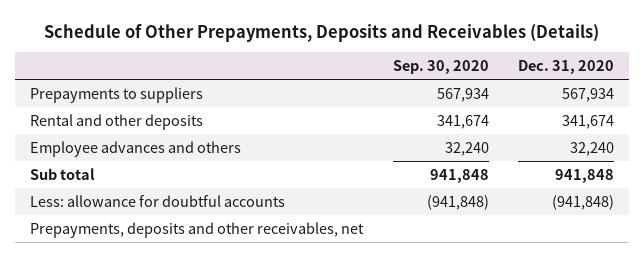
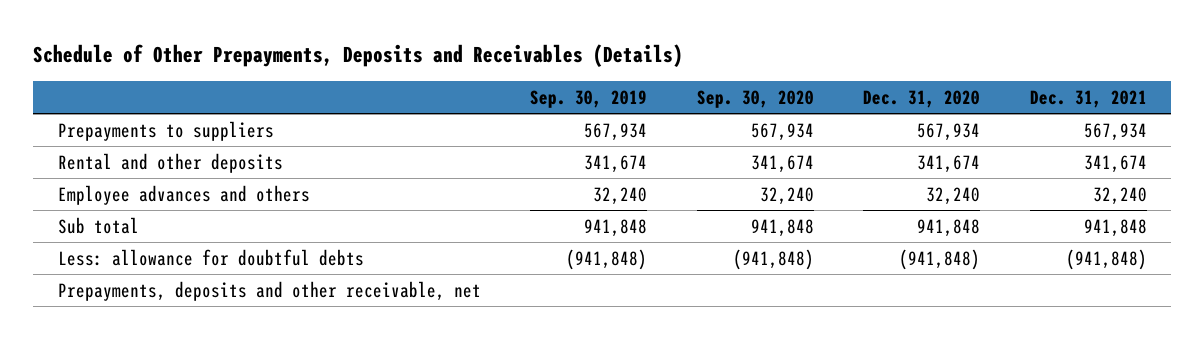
none -> [530,89,648,108] Sep. 30, 2019
none -> [1029,89,1147,108] Dec. 31, 2021
[29,194,285,207] Less: allowance for doubtful accounts -> [57,248,364,266] Less: allowance for doubtful debts
[29,221,364,238] Prepayments, deposits and other receivables, net -> [57,280,481,301] Prepayments, deposits and other receivable, net

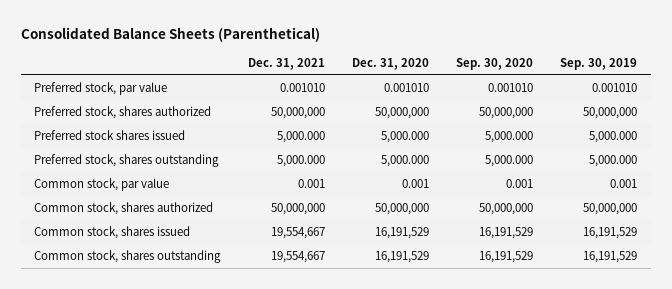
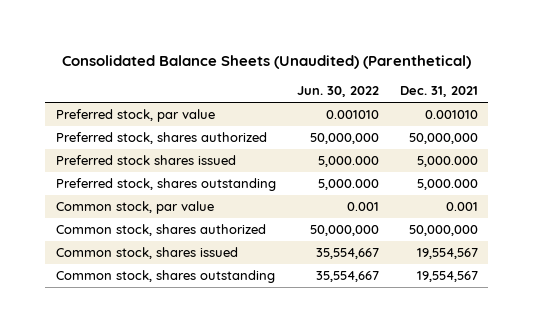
[20,26,320,42] Consolidated Balance Sheets (Parenthetical) -> [61,54,471,69] Consolidated Balance Sheets (Unaudited) (Parenthetical)
[351,58,429,71] Dec. 31, 2020 -> none
[456,58,534,71] Sep. 30, 2020 -> none
[560,58,638,71] Sep. 30, 2019 -> none
none -> [296,86,379,98] Jun. 30, 2022
[270,227,325,240] 19,554,667 -> [416,248,478,260] 19,554,567
[270,251,325,264] 19,554,667 -> [416,271,478,283] 19,554,567

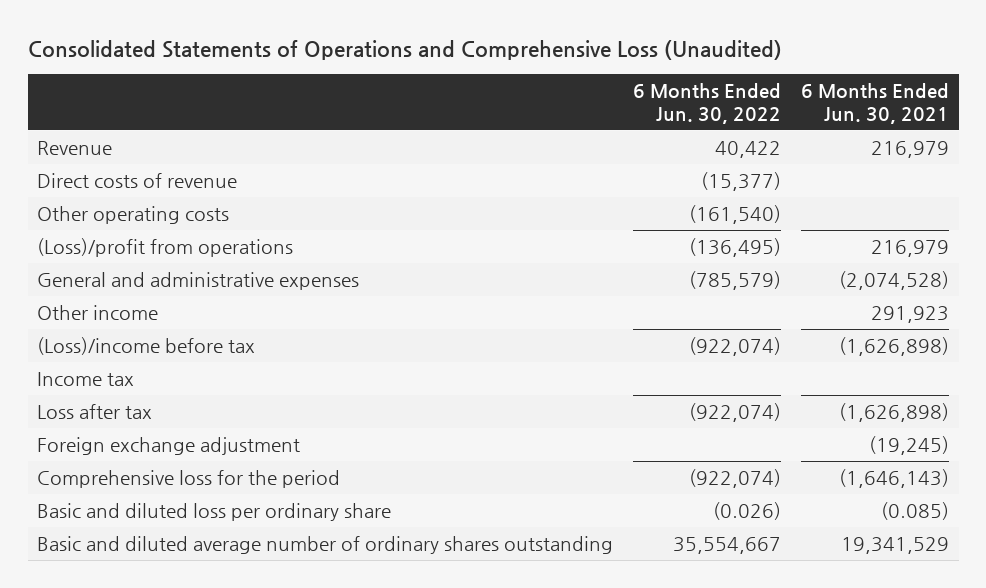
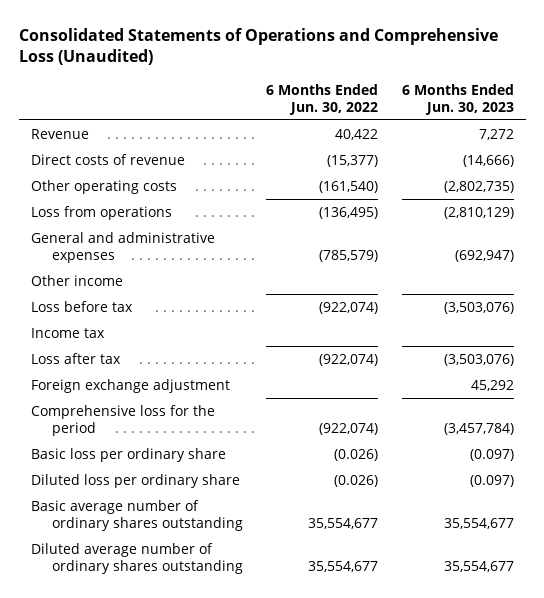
[801,83,950,124] 6 Months Ended Jun. 30, 2021 -> none
none -> [401,83,514,115] 6 Months Ended Jun. 30, 2023
[37,238,294,258] (Loss)/profit from operations -> [30,206,172,221] Loss from operations
[37,337,256,356] (Loss)/income before tax -> [30,301,133,313] Loss before tax
[37,503,392,522] Basic and diluted loss per ordinary share -> [30,448,226,463] Basic loss per ordinary share
none -> [30,474,240,489] Diluted loss per ordinary share
[37,536,614,555] Basic and diluted average number of ordinary shares outstanding -> [30,500,244,532] Basic average number of ordinary shares outstanding
[673,537,782,555] 35,554,667 -> [308,518,379,530] 35,554,677
none -> [30,543,244,575] Diluted average number of ordinary shares outstanding

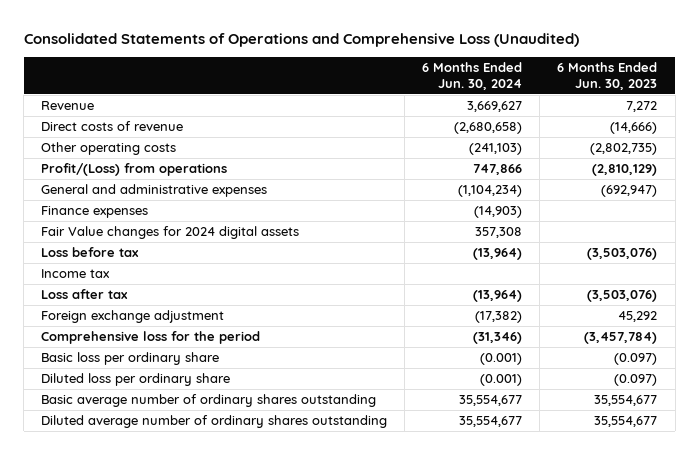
[266,83,379,115] 6 Months Ended Jun. 30, 2022 -> none
none -> [422,61,523,90] 6 Months Ended Jun. 30, 2024
[30,206,172,221] Loss from operations -> [41,163,228,177] Profit/(Loss) from operations
[30,275,123,287] Other income -> [41,206,149,219] Finance expenses
none -> [41,226,300,240] Fair Value changes for 2024 digital assets

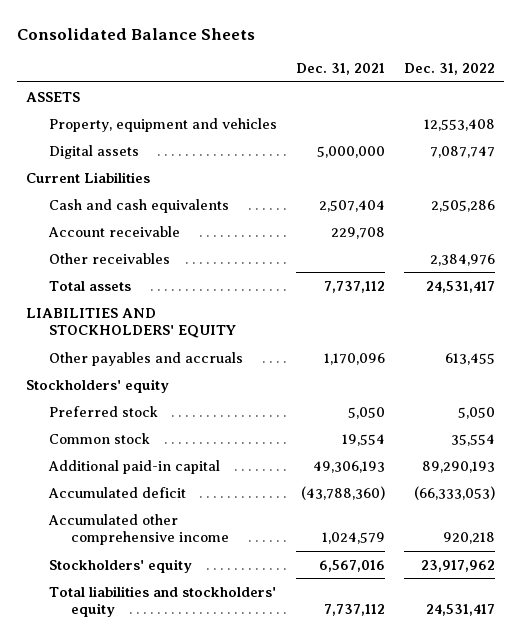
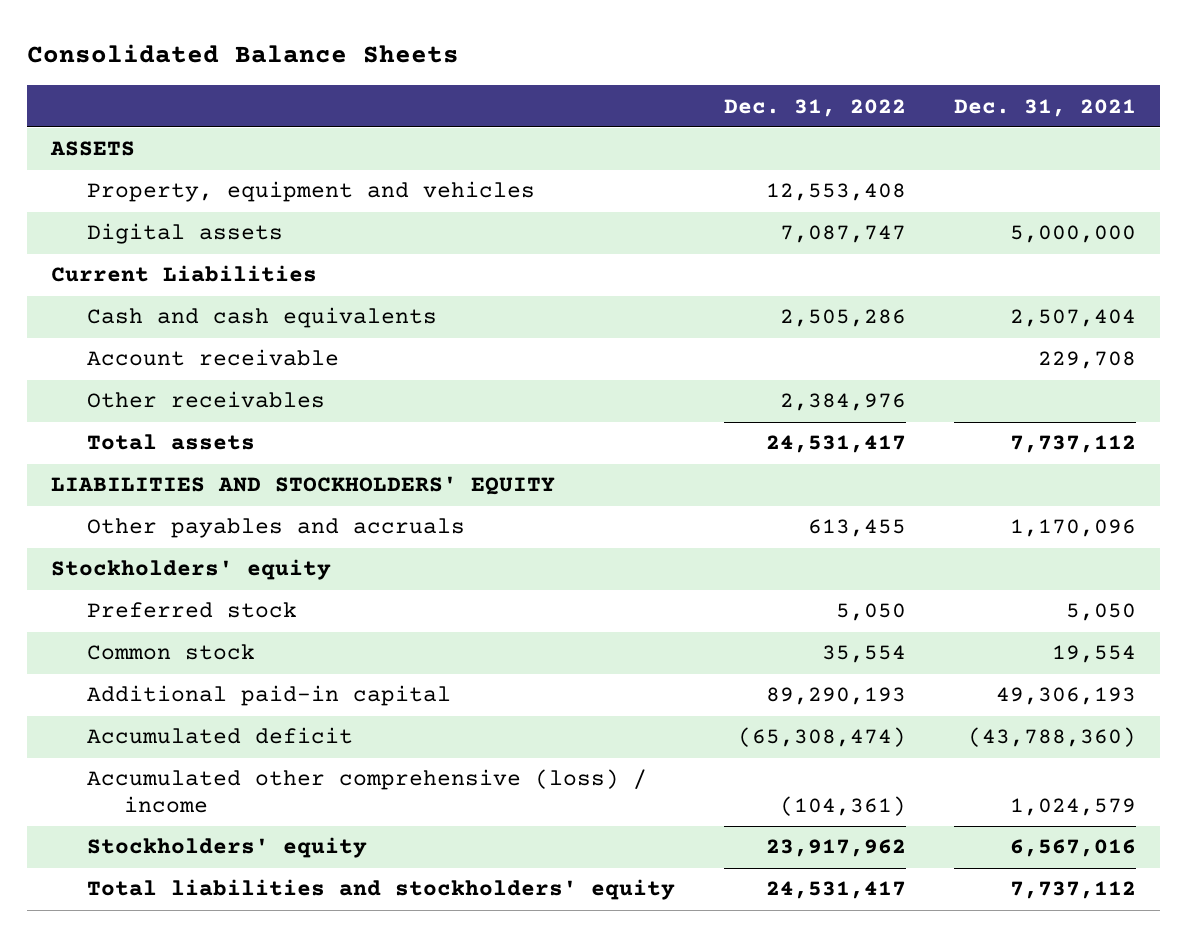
[413,485,495,500] (66,333,053) -> [737,727,906,748] (65,308,474)
[47,513,229,546] Accumulated other comprehensive income -> [87,769,648,813] Accumulated other comprehensive (loss) / income
[442,532,495,545] 920,218 -> [779,795,906,816] (104,361)

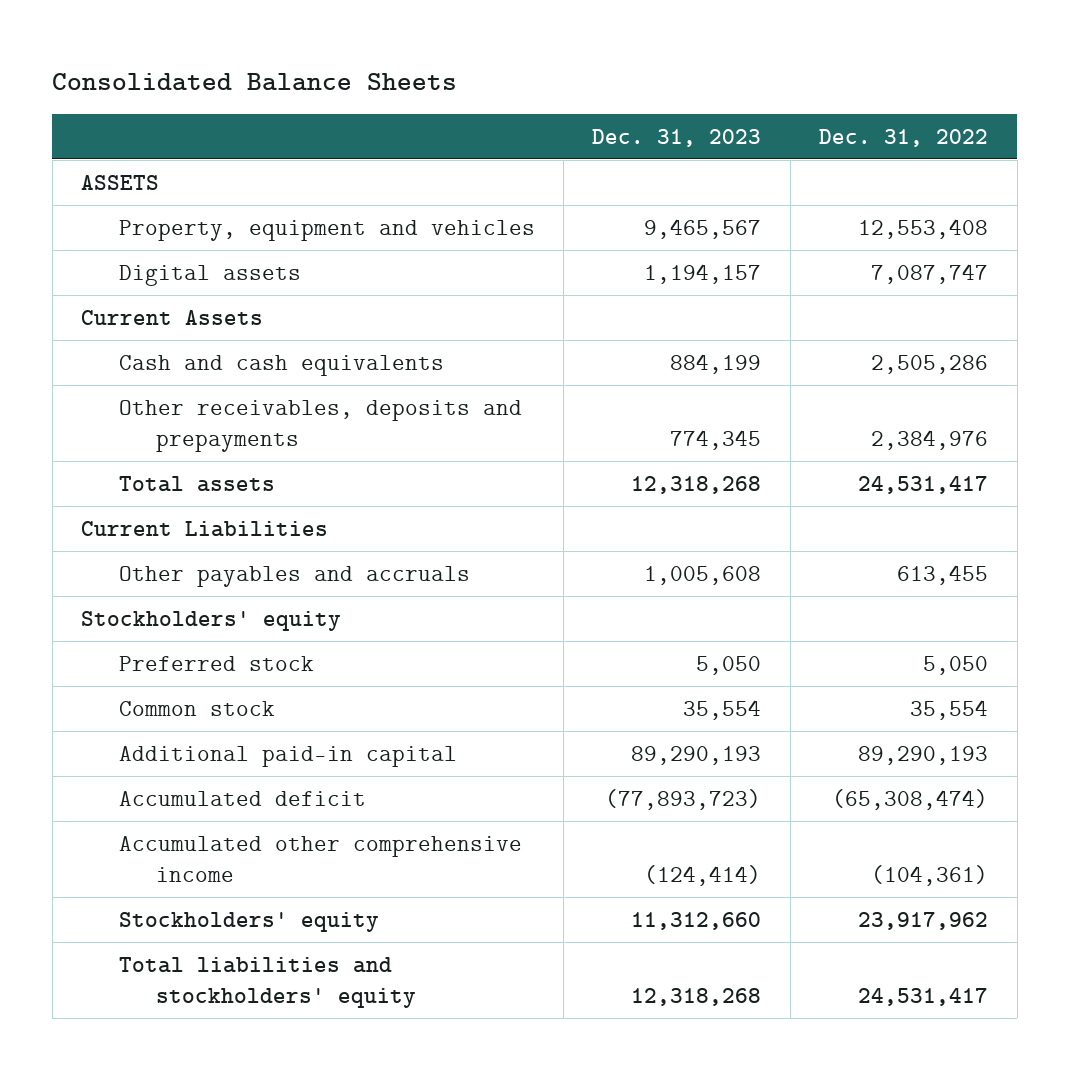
[954,98,1137,117] Dec. 31, 2021 -> none
none -> [592,128,762,147] Dec. 31, 2023
none -> [81,309,264,325] Current Assets
[87,349,340,367] Account receivable -> none
[87,391,326,409] Other receivables -> [118,399,522,453] Other receivables, deposits and prepayments
[51,476,556,496] LIABILITIES AND STOCKHOLDERS' EQUITY -> none
[51,265,318,283] Current Liabilities -> [81,520,329,537] Current Liabilities
[87,769,648,813] Accumulated other comprehensive (loss) / income -> [118,835,522,883] Accumulated other comprehensive income

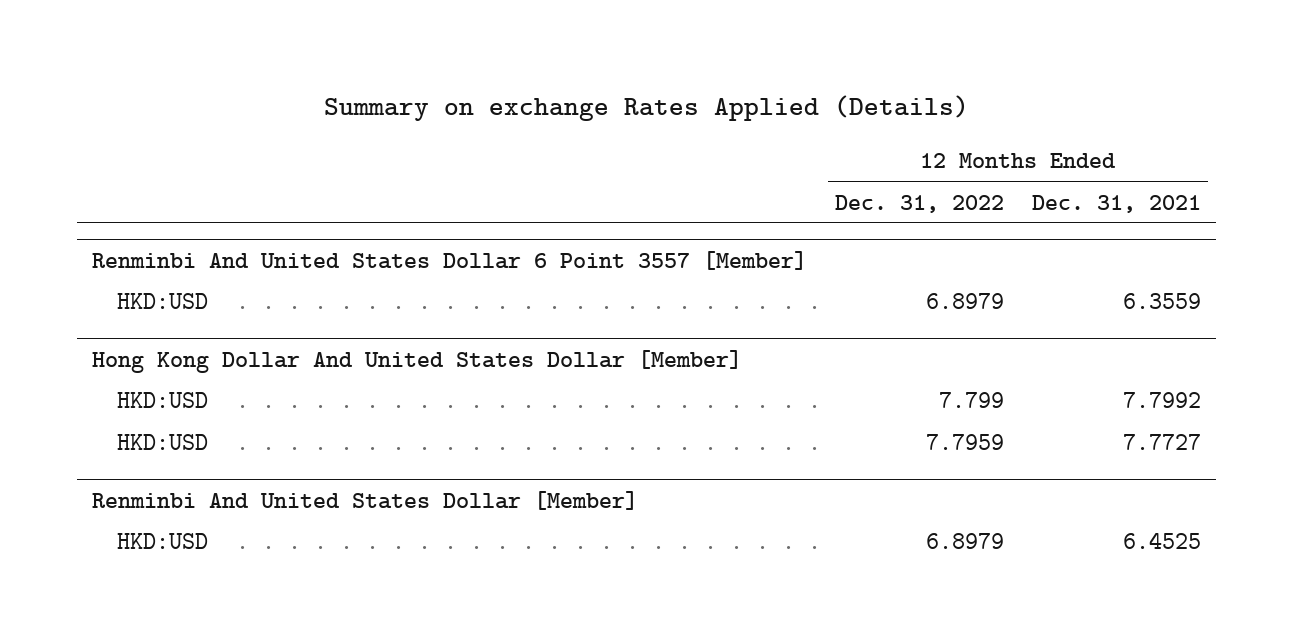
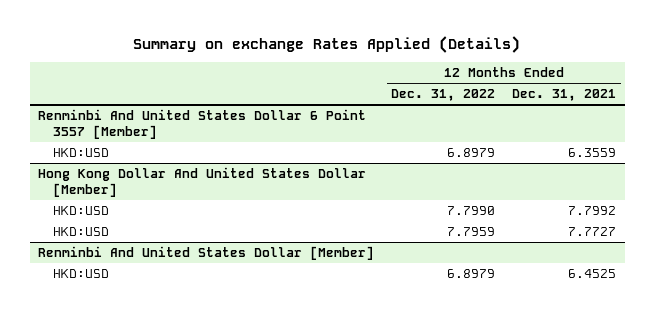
[939,392,1005,409] 7.799 -> [447,206,496,216] 7.7990

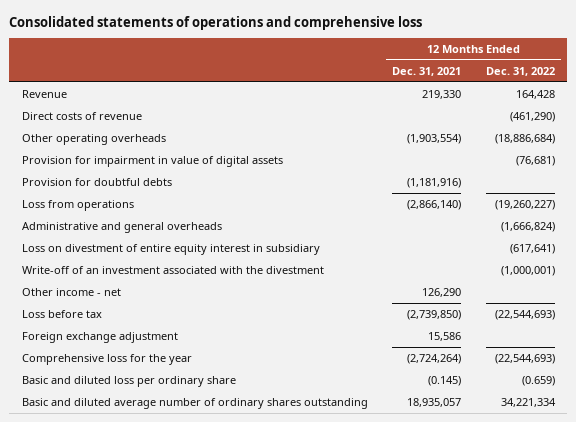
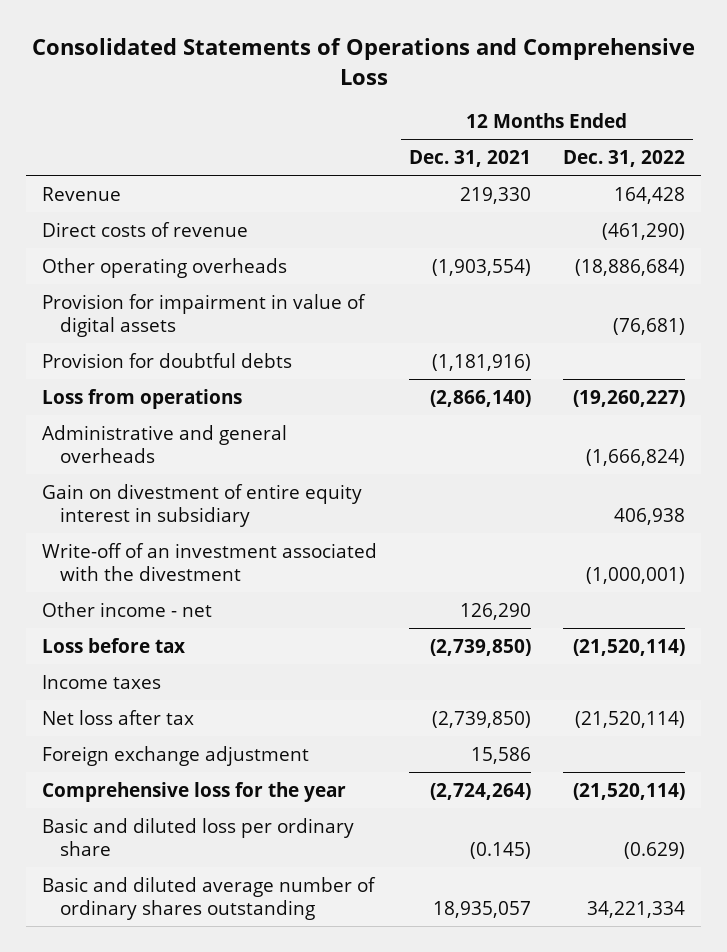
[9,15,423,30] Consolidated statements of operations and comprehensive loss -> [31,38,695,85] Consolidated Statements of Operations and Comprehensive Loss
[21,243,320,255] Loss on divestment of entire equity interest in subsidiary -> [42,483,363,528] Gain on divestment of entire equity interest in subsidiary
[509,243,555,254] (617,641) -> [614,508,686,526] 406,938
[494,309,555,320] (22,544,693) -> [573,638,686,656] (21,520,114)
none -> [42,674,162,689] Income taxes
none -> [42,709,195,725] Net loss after tax
[494,353,555,364] (22,544,693) -> [573,782,686,800] (21,520,114)
[521,375,555,386] (0.659) -> [624,842,686,860] (0.629)

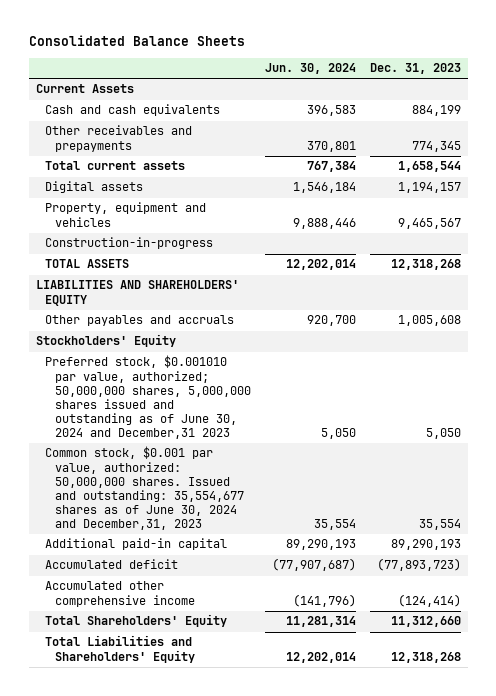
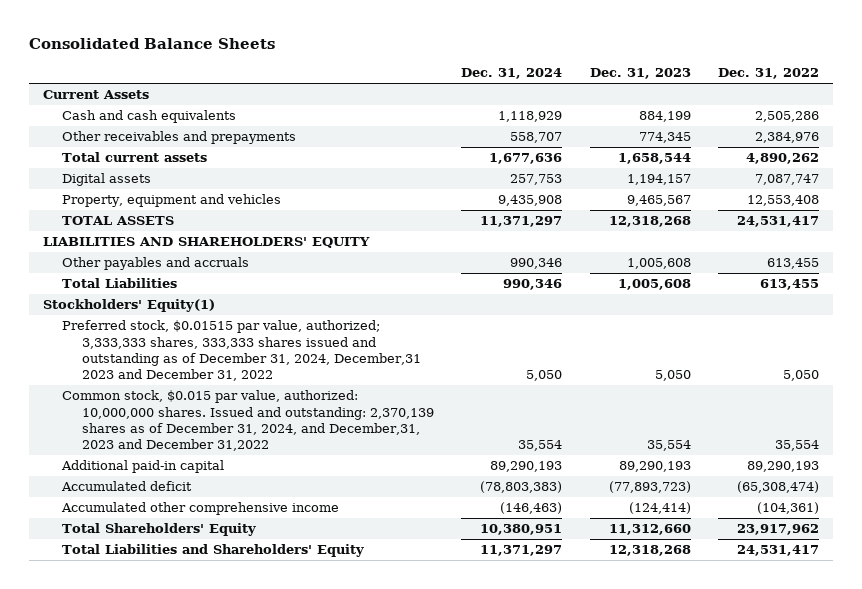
[264,63,356,75] Jun. 30, 2024 -> none
none -> [461,68,563,80] Dec. 31, 2024
none -> [718,68,820,80] Dec. 31, 2022
[45,237,214,250] Construction-in-progress -> none
none -> [62,278,178,289] Total Liabilities
[35,334,176,348] Stockholders' Equity -> [42,299,215,313] Stockholders' Equity(1)
[45,355,251,440] Preferred stock, $0.001010 par value, authorized; 50,000,000 shares, 5,000,000 shares issued and outstanding as of June 30, 2024 and December,31 2023 -> [62,320,421,382] Preferred stock, $0.01515 par value, authorized; 3,333,333 shares, 333,333 shares issued and outstanding as of December 31, 2024, December,31 2023 and December 31, 2022
[45,446,244,531] Common stock, $0.001 par value, authorized: 50,000,000 shares. Issued and outstanding: 35,554,677 shares as of June 30, 2024 and December,31, 2023 -> [62,390,434,452] Common stock, $0.015 par value, authorized: 10,000,000 shares. Issued and outstanding: 2,370,139 shares as of December 31, 2024, and December,31, 2023 and December 31,2022

